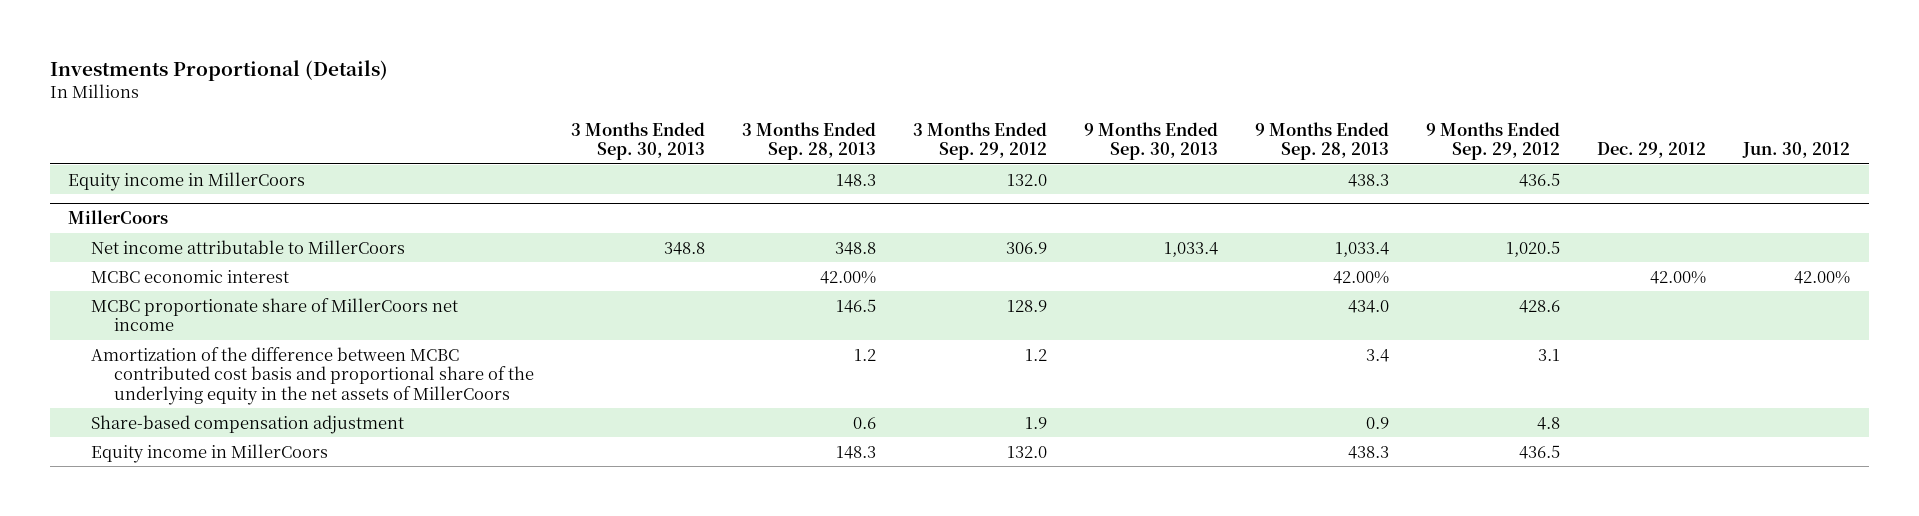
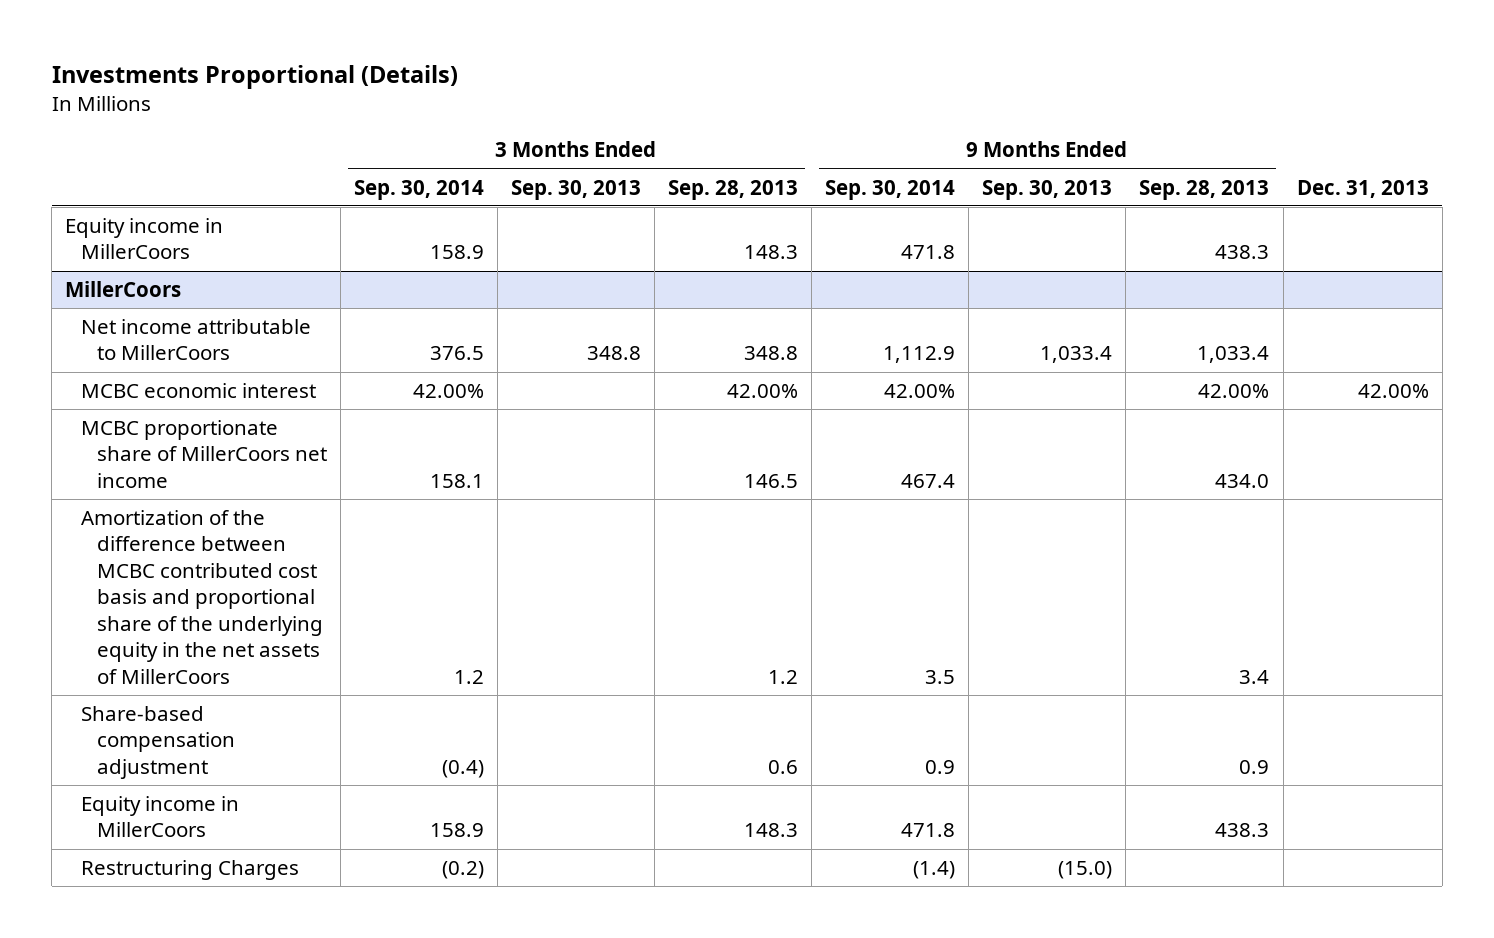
[913,121,1048,161] 3 Months Ended Sep. 29, 2012 -> none
[1426,121,1561,161] 9 Months Ended Sep. 29, 2012 -> none
[1597,142,1707,159] Dec. 29, 2012 -> none
[1742,142,1851,159] Jun. 30, 2012 -> none
none -> [354,179,485,200] Sep. 30, 2014
none -> [825,179,956,200] Sep. 30, 2014
none -> [1296,179,1429,198] Dec. 31, 2013
none -> [81,860,300,881] Restructuring Charges

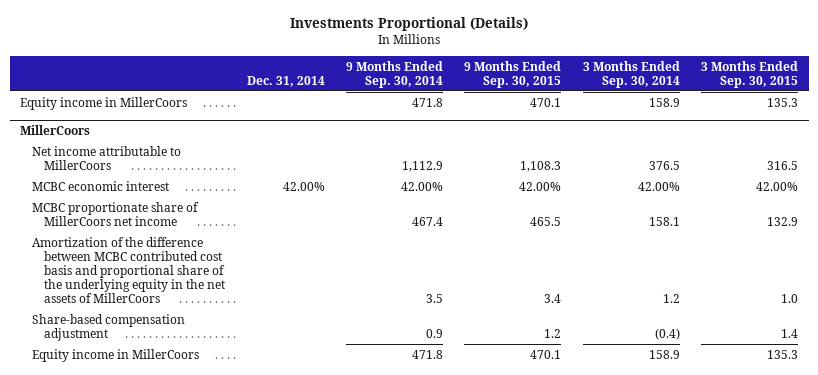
[511,179,642,200] Sep. 30, 2013 -> none
[668,179,799,200] Sep. 28, 2013 -> none
[982,179,1113,200] Sep. 30, 2013 -> none
[1139,179,1270,200] Sep. 28, 2013 -> none
[1296,179,1429,198] Dec. 31, 2013 -> none
none -> [246,75,325,87] Dec. 31, 2014
none -> [464,60,562,88] 9 Months Ended Sep. 30, 2015
none -> [701,60,799,88] 3 Months Ended Sep. 30, 2015
[81,860,300,881] Restructuring Charges -> none

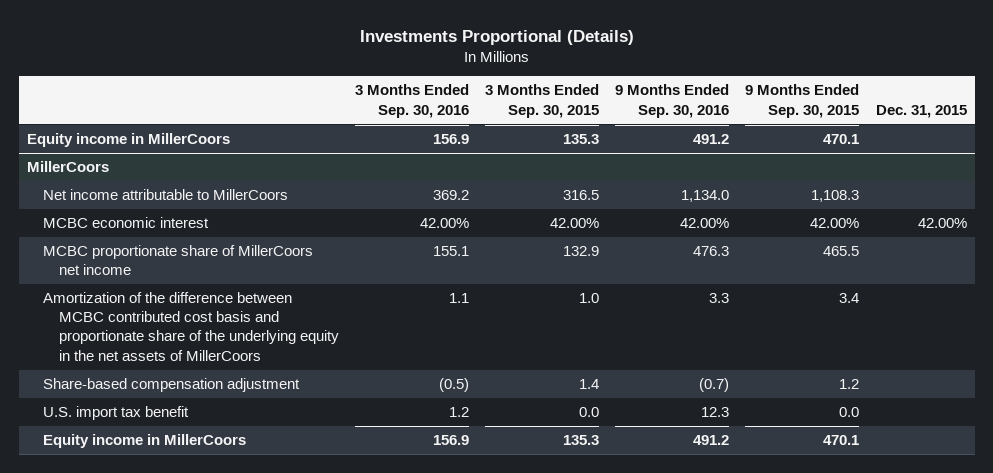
[246,75,325,87] Dec. 31, 2014 -> none
[346,60,444,88] 9 Months Ended Sep. 30, 2014 -> none
[582,60,680,88] 3 Months Ended Sep. 30, 2014 -> none
none -> [354,84,469,118] 3 Months Ended Sep. 30, 2016
none -> [615,84,730,118] 9 Months Ended Sep. 30, 2016
none -> [875,104,967,118] Dec. 31, 2015
[32,236,226,303] Amortization of the difference between MCBC contributed cost basis and proportional share of the underlying equity in the net assets of MillerCoors -> [42,292,339,361] Amortization of the difference between MCBC contributed cost basis and proportionate share of the underlying equity in the net assets of MillerCoors
none -> [42,406,189,421] U.S. import tax benefit

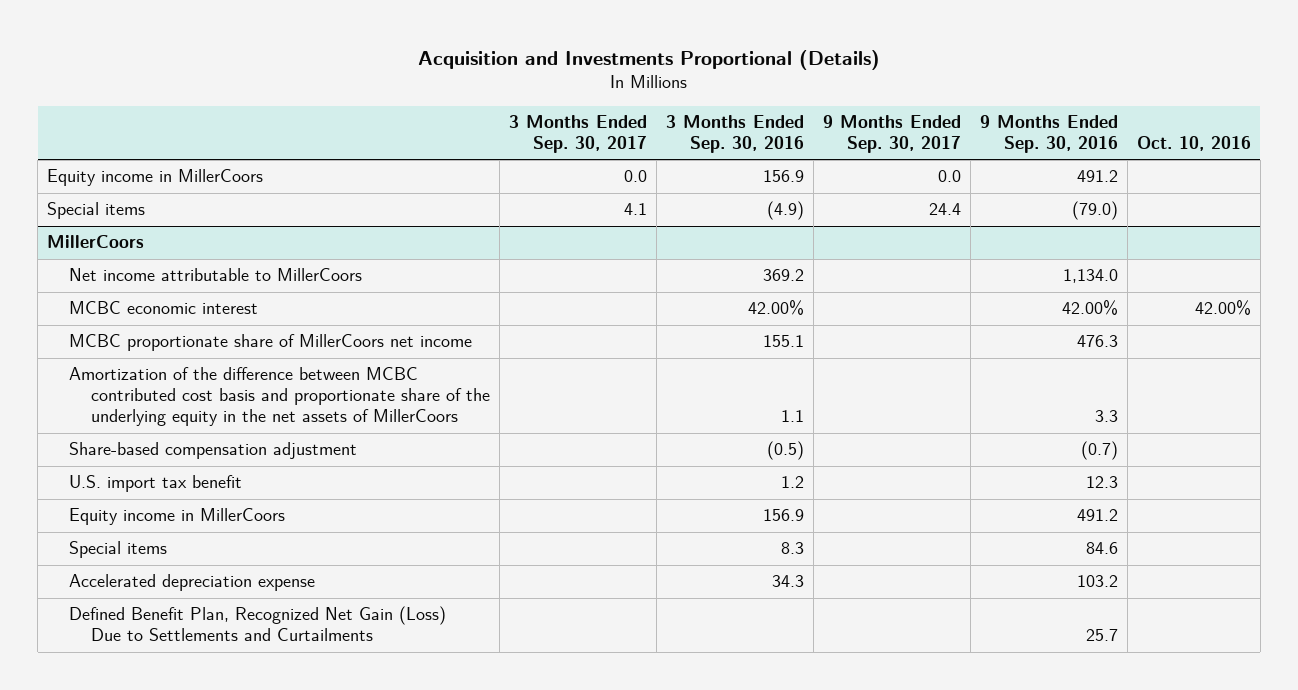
[359,29,634,45] Investments Proportional (Details) -> [417,49,880,70] Acquisition and Investments Proportional (Details)
[485,84,600,118] 3 Months Ended Sep. 30, 2015 -> none
[745,84,860,118] 9 Months Ended Sep. 30, 2015 -> none
[875,104,967,118] Dec. 31, 2015 -> none
none -> [509,115,648,154] 3 Months Ended Sep. 30, 2017
none -> [822,115,961,154] 9 Months Ended Sep. 30, 2017
none -> [1136,136,1251,152] Oct. 10, 2016
none -> [47,202,146,220] Special items
none -> [69,541,168,559] Special items
none -> [69,574,316,592] Accelerated depreciation expense
none -> [69,606,447,642] Defined Benefit Plan, Recognized Net Gain (Loss) Due to Settlements and Curtailments

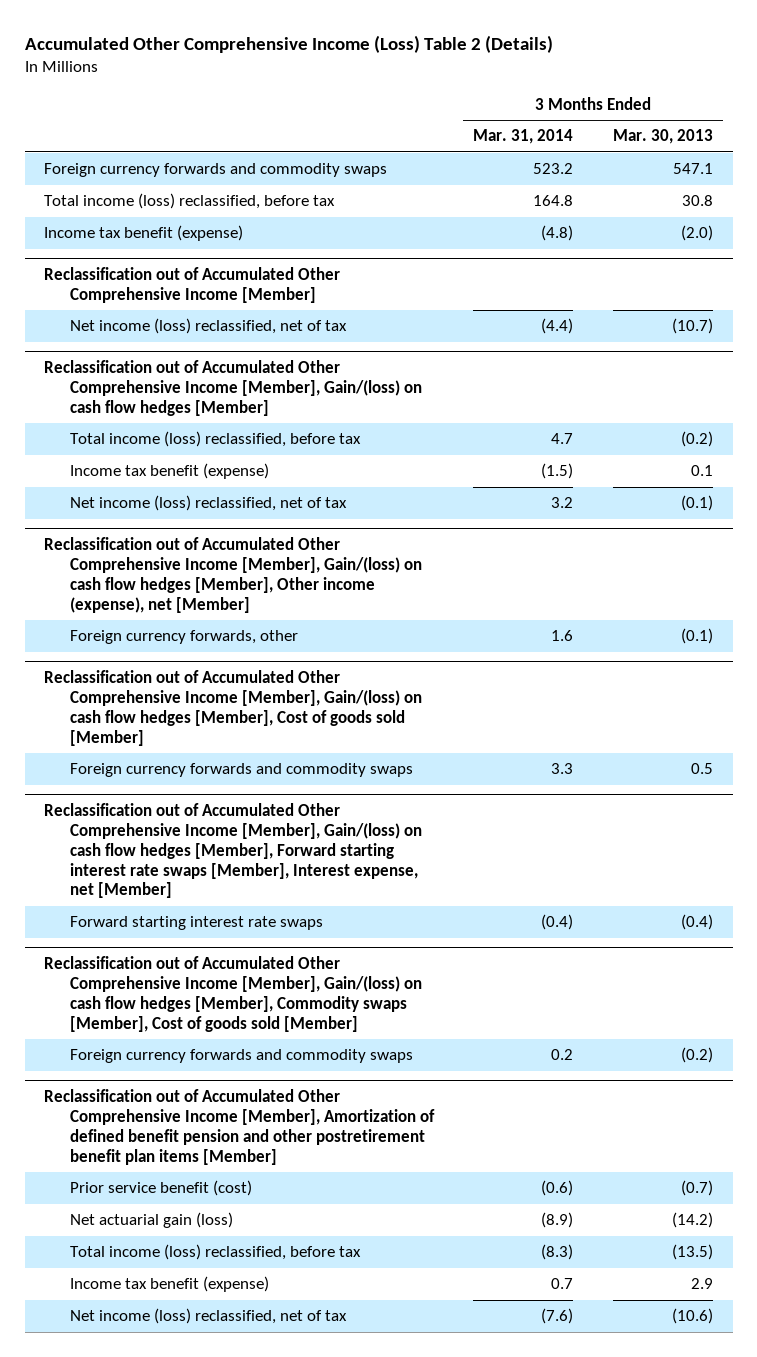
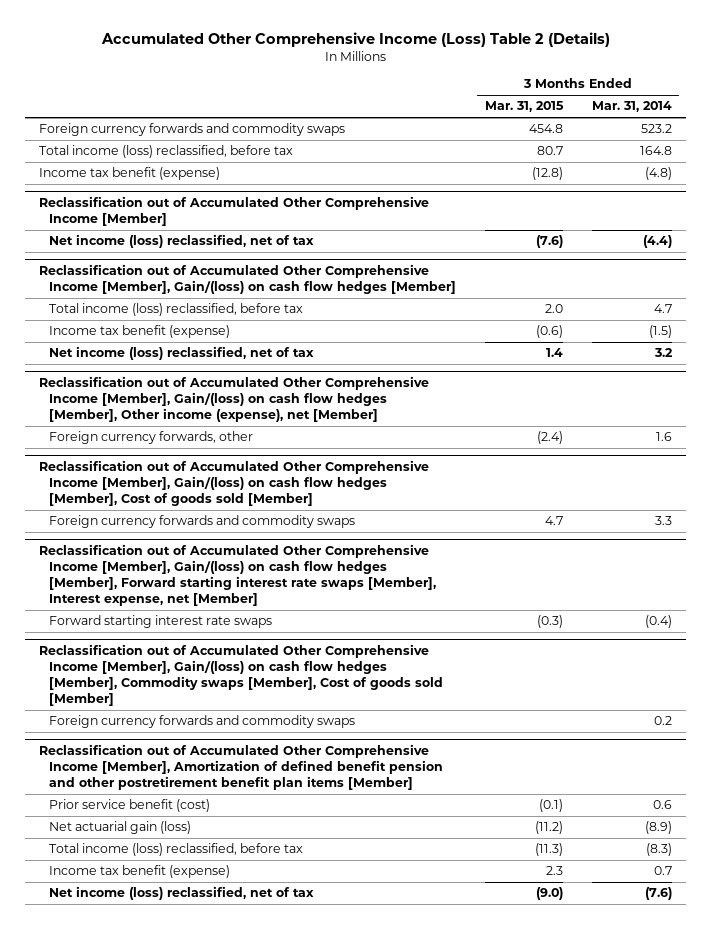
[612,129,713,145] Mar. 30, 2013 -> none
none -> [484,101,564,113] Mar. 31, 2015
[541,1180,574,1197] (0.6) -> [652,800,672,810] 0.6

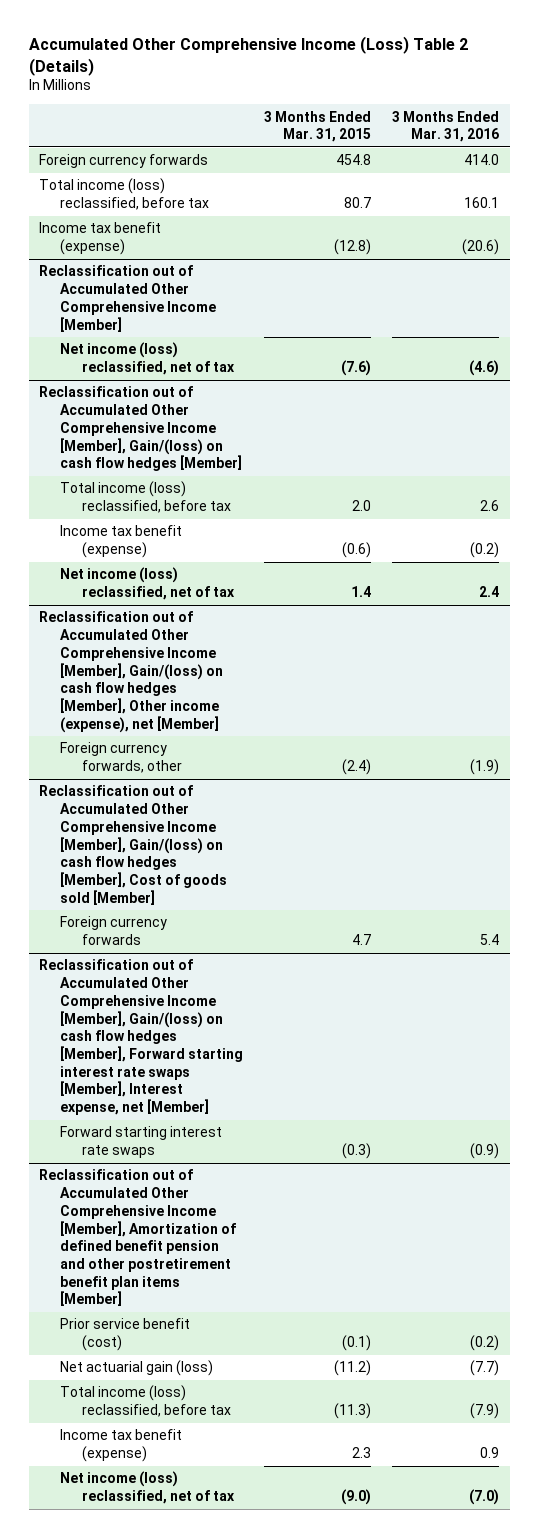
[591,101,672,113] Mar. 31, 2014 -> none
none -> [392,110,500,143] 3 Months Ended Mar. 31, 2016
[39,123,346,137] Foreign currency forwards and commodity swaps -> [39,154,209,169] Foreign currency forwards
[48,515,355,529] Foreign currency forwards and commodity swaps -> [60,916,168,946] Foreign currency forwards
[39,644,443,707] Reclassification out of Accumulated Other Comprehensive Income [Member], Gain/(loss) on cash flow hedges [Member], Commodity swaps [Member], Cost of goods sold [Member] -> none
[48,715,355,729] Foreign currency forwards and commodity swaps -> none

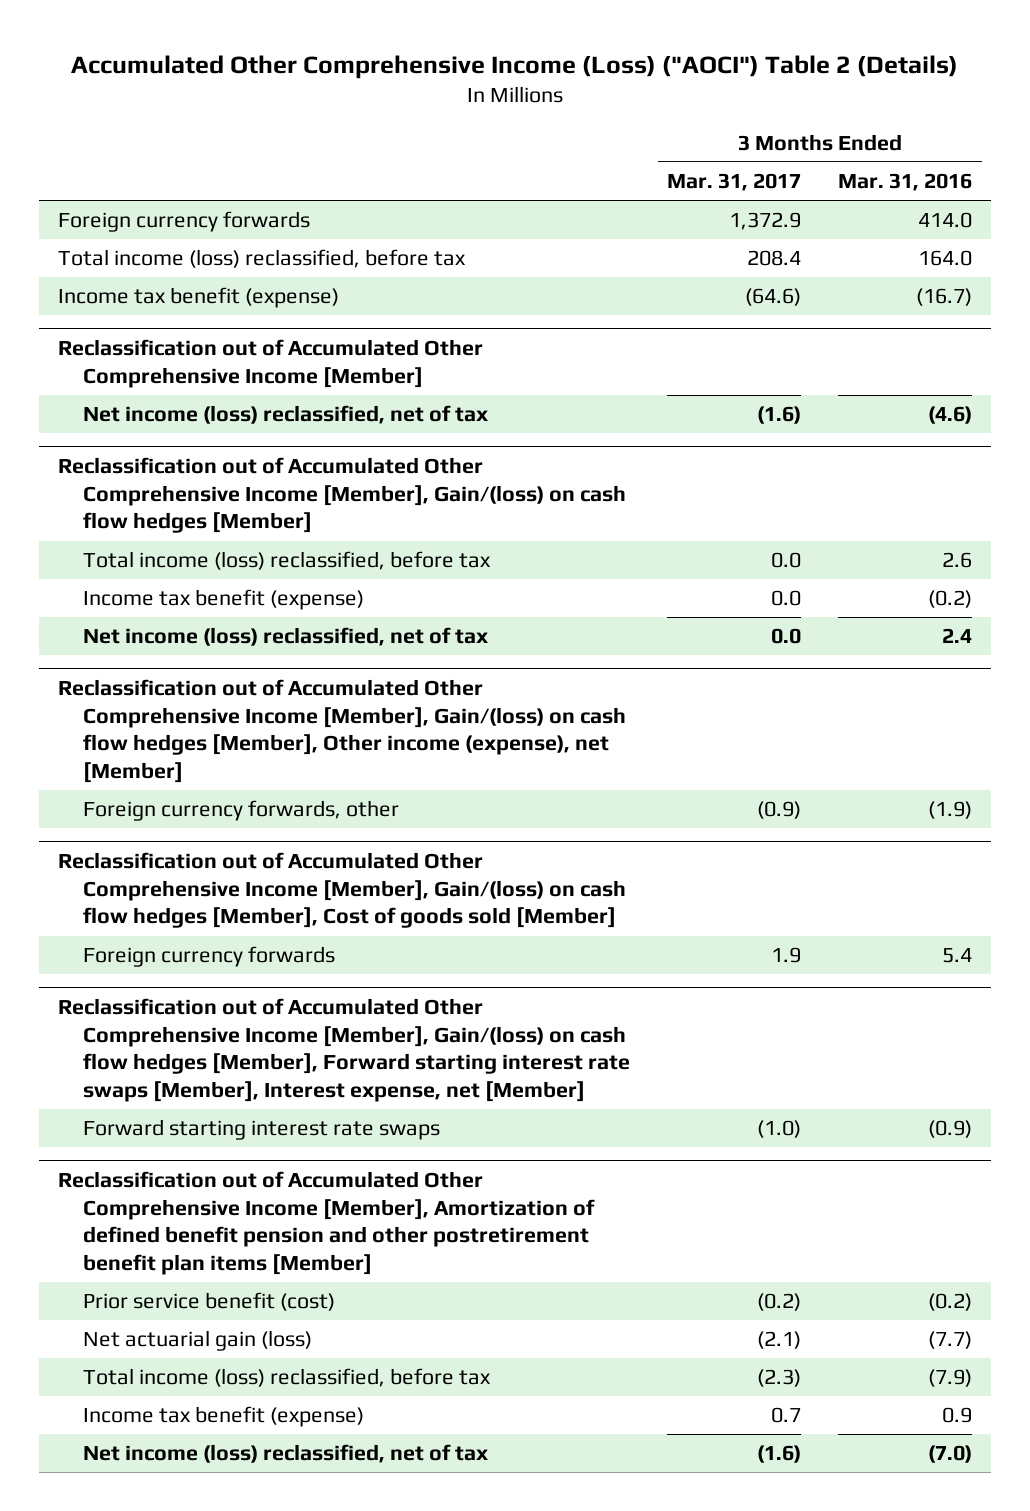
[28,36,468,76] Accumulated Other Comprehensive Income (Loss) Table 2 (Details) -> [70,54,958,79] Accumulated Other Comprehensive Income (Loss) ("AOCI") Table 2 (Details)
[264,110,372,143] 3 Months Ended Mar. 31, 2015 -> none
none -> [667,173,802,192] Mar. 31, 2017
[464,197,500,209] 160.1 -> [918,250,973,267] 164.0
[462,239,500,256] (20.6) -> [916,288,973,307] (16.7)

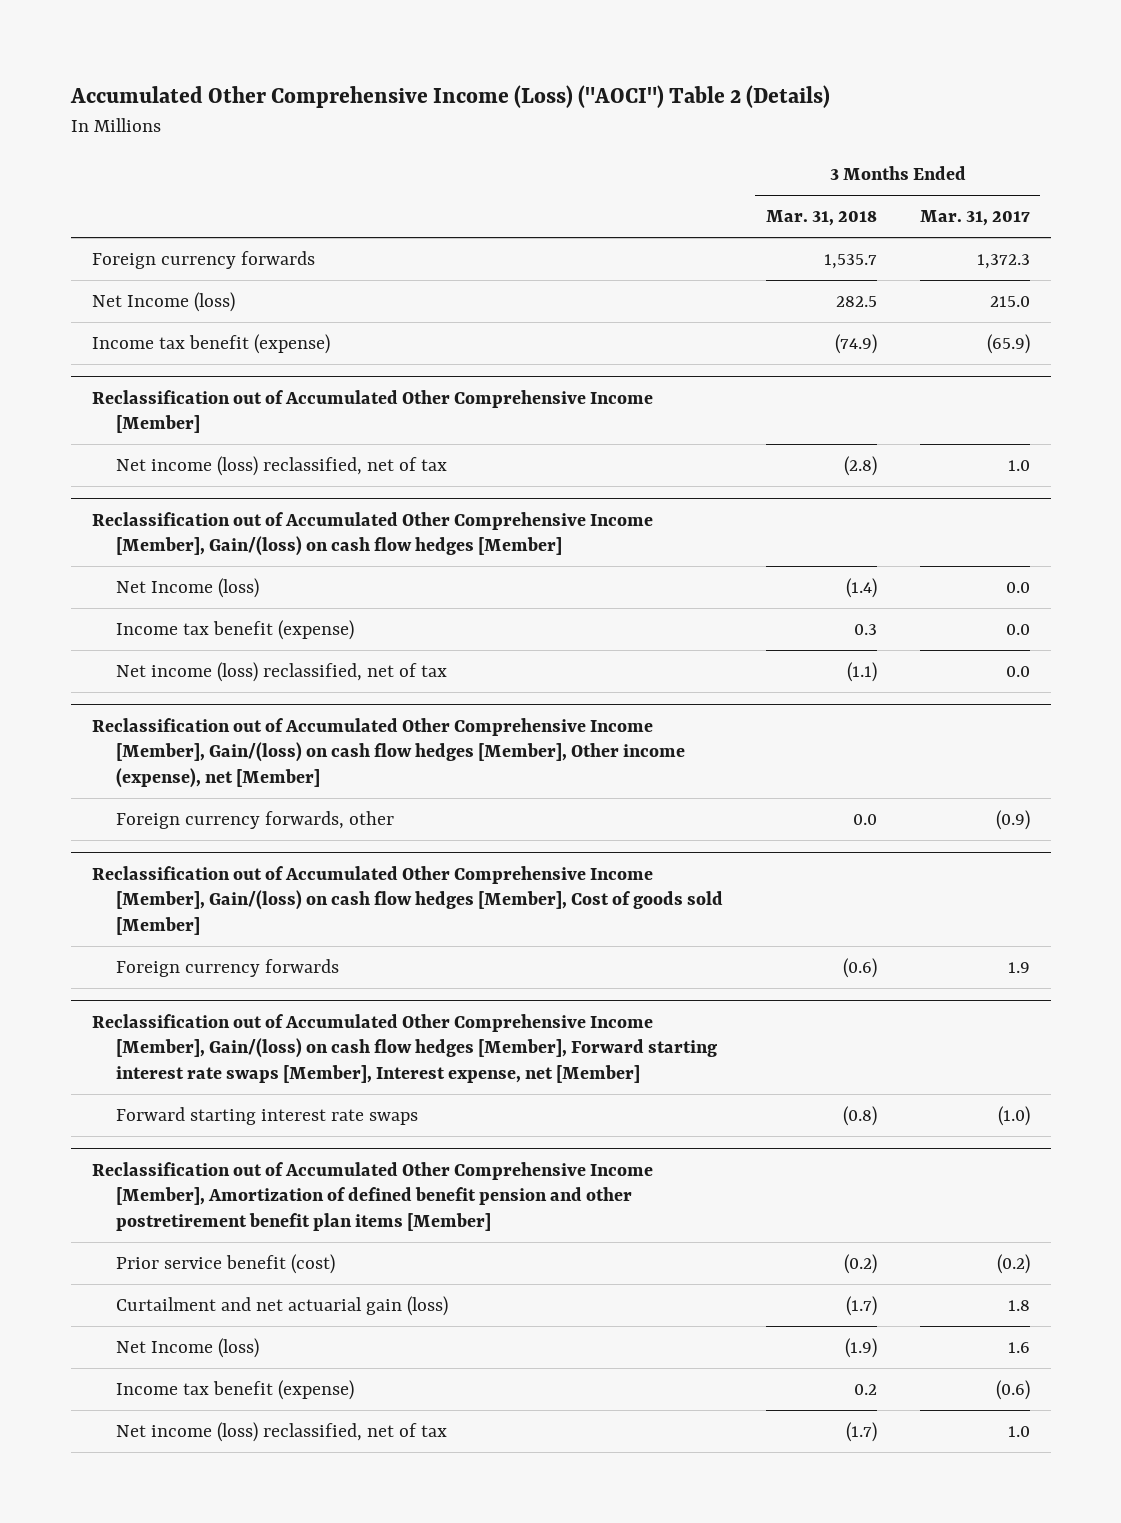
[838,173,973,192] Mar. 31, 2016 -> none
none -> [765,210,877,227] Mar. 31, 2018
[729,212,802,231] 1,372.9 -> [976,254,1030,270] 1,372.3
[57,249,466,269] Total income (loss) reclassified, before tax -> [91,292,235,313] Net Income (loss)
[747,250,802,267] 208.4 -> [989,296,1030,308] 215.0
[745,288,802,307] (64.6) -> [986,334,1030,355] (65.9)
[757,406,802,425] (1.6) -> [1007,460,1030,472] 1.0
[82,551,491,571] Total income (loss) reclassified, before tax -> [116,578,260,599] Net Income (loss)
[82,1330,312,1352] Net actuarial gain (loss) -> [116,1296,449,1317] Curtailment and net actuarial gain (loss)
[757,1331,802,1350] (2.1) -> [1007,1300,1030,1312] 1.8
[82,1368,491,1388] Total income (loss) reclassified, before tax -> [116,1338,260,1359] Net Income (loss)
[757,1369,802,1388] (2.3) -> [1007,1342,1030,1354] 1.6
[771,1407,802,1424] 0.7 -> [995,1380,1030,1401] (0.6)
[757,1445,802,1464] (1.6) -> [1007,1426,1030,1438] 1.0

